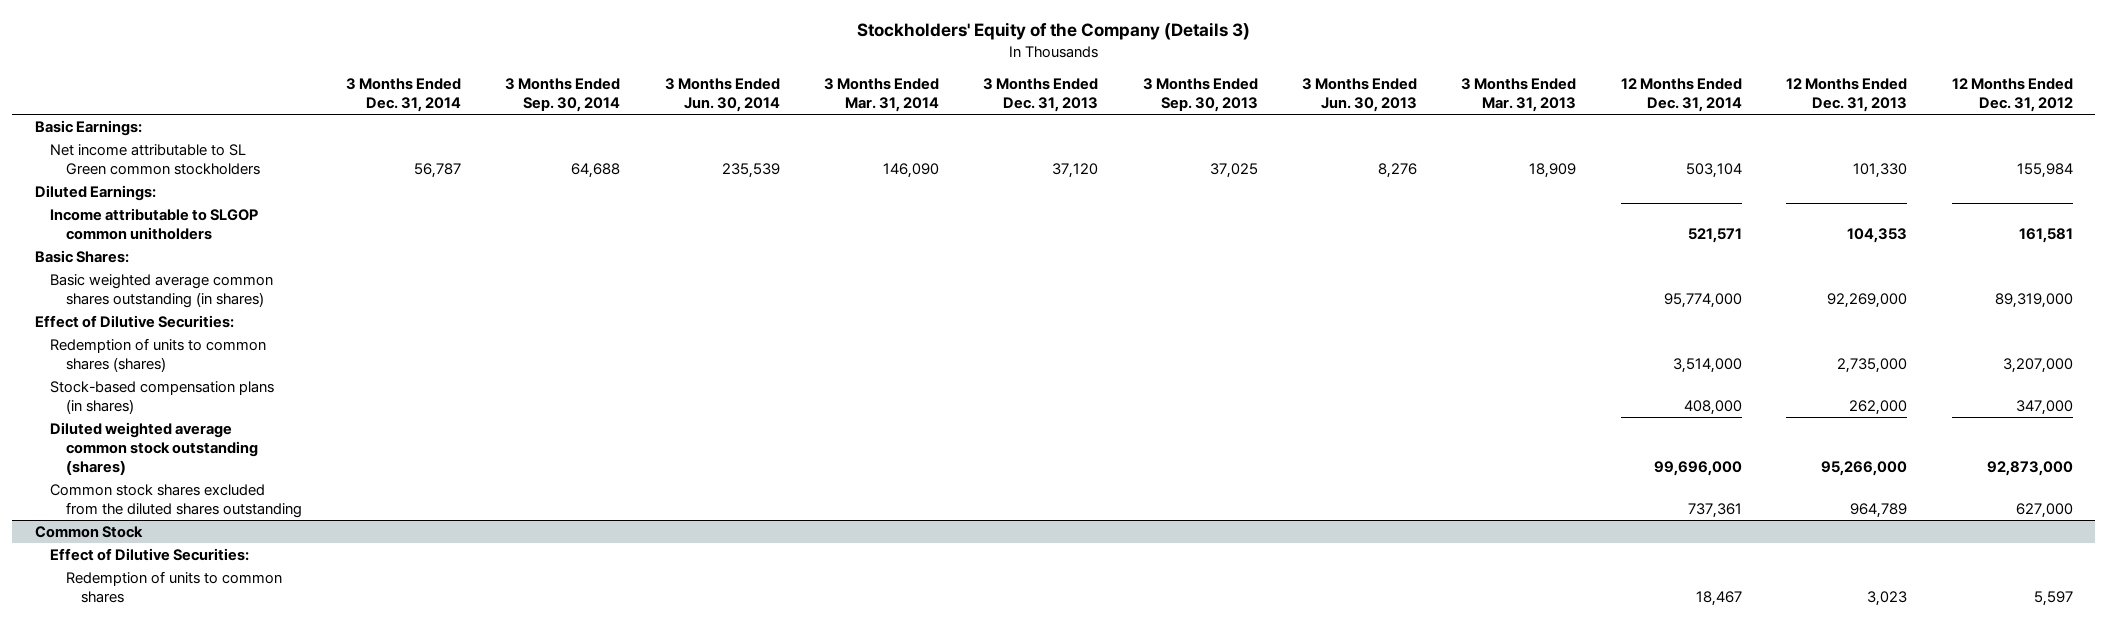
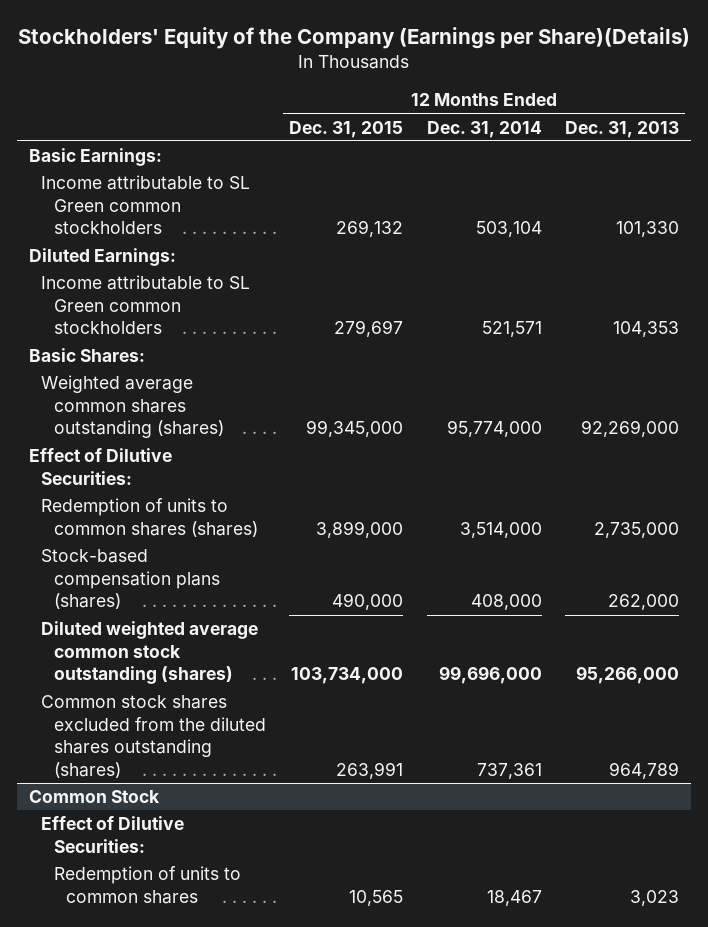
[856,22,1250,41] Stockholders' Equity of the Company (Details 3) -> [17,27,690,50] Stockholders' Equity of the Company (Earnings per Share)(Details)
[345,77,461,112] 3 Months Ended Dec. 31, 2014 -> none
[505,77,621,112] 3 Months Ended Sep. 30, 2014 -> none
[664,77,780,112] 3 Months Ended Jun. 30, 2014 -> none
[824,77,940,112] 3 Months Ended Mar. 31, 2014 -> none
[983,77,1099,112] 3 Months Ended Dec. 31, 2013 -> none
[1142,77,1258,112] 3 Months Ended Sep. 30, 2013 -> none
[1302,77,1418,112] 3 Months Ended Jun. 30, 2013 -> none
[1461,77,1577,112] 3 Months Ended Mar. 31, 2013 -> none
[1951,77,2073,112] 12 Months Ended Dec. 31, 2012 -> none
none -> [289,120,404,138] Dec. 31, 2015
[50,144,260,176] Net income attributable to SL Green common stockholders -> [41,175,251,235] Income attributable to SL Green common stockholders
[50,208,259,241] Income attributable to SLGOP common unitholders -> [41,275,251,335] Income attributable to SL Green common stockholders
[50,274,274,309] Basic weighted average common shares outstanding (in shares) -> [41,375,224,439] Weighted average common shares outstanding (shares)
[50,381,275,415] Stock-based compensation plans (in shares) -> [41,549,220,610] Stock-based compensation plans (shares)
[50,484,302,519] Common stock shares excluded from the diluted shares outstanding -> [41,695,266,778] Common stock shares excluded from the diluted shares outstanding (shares)

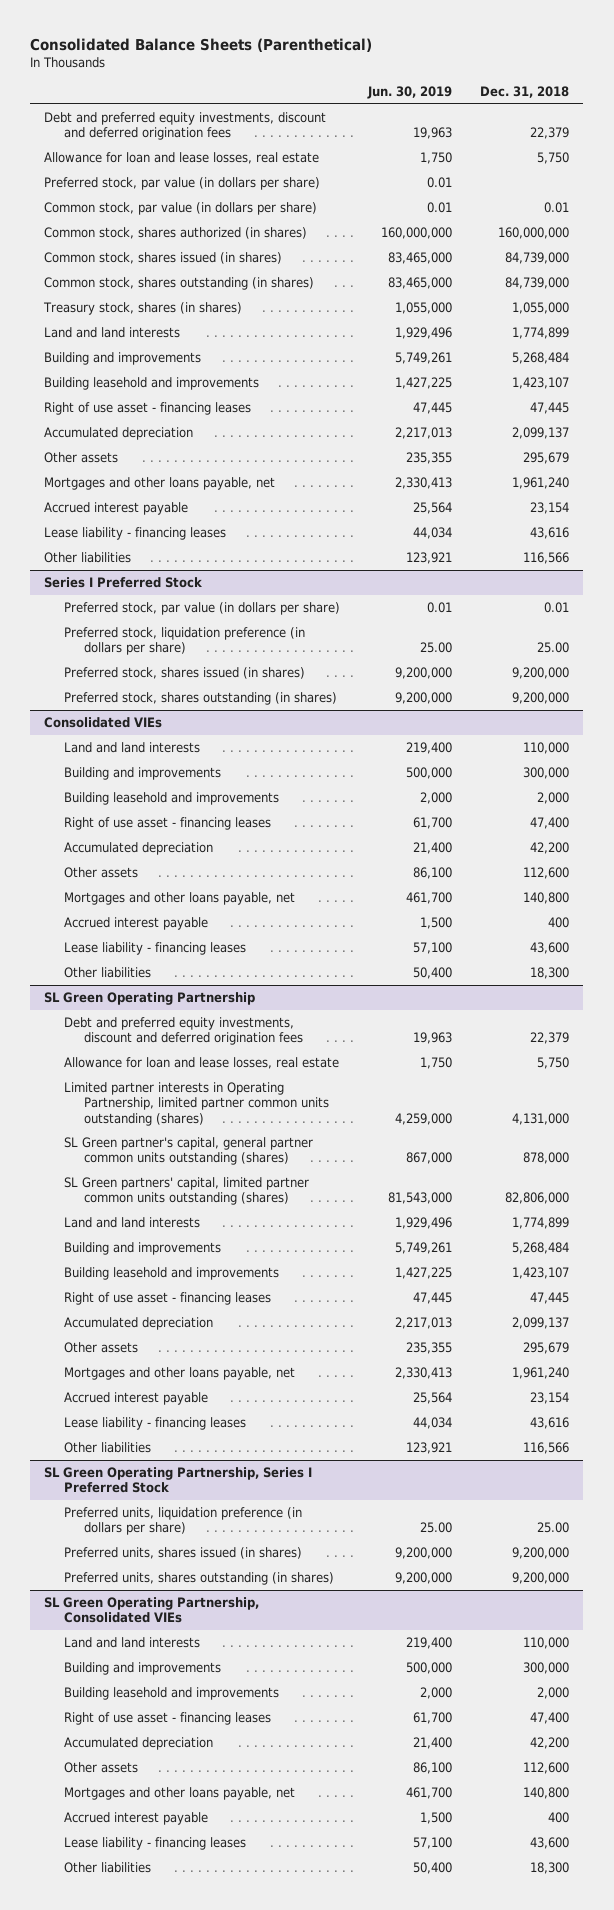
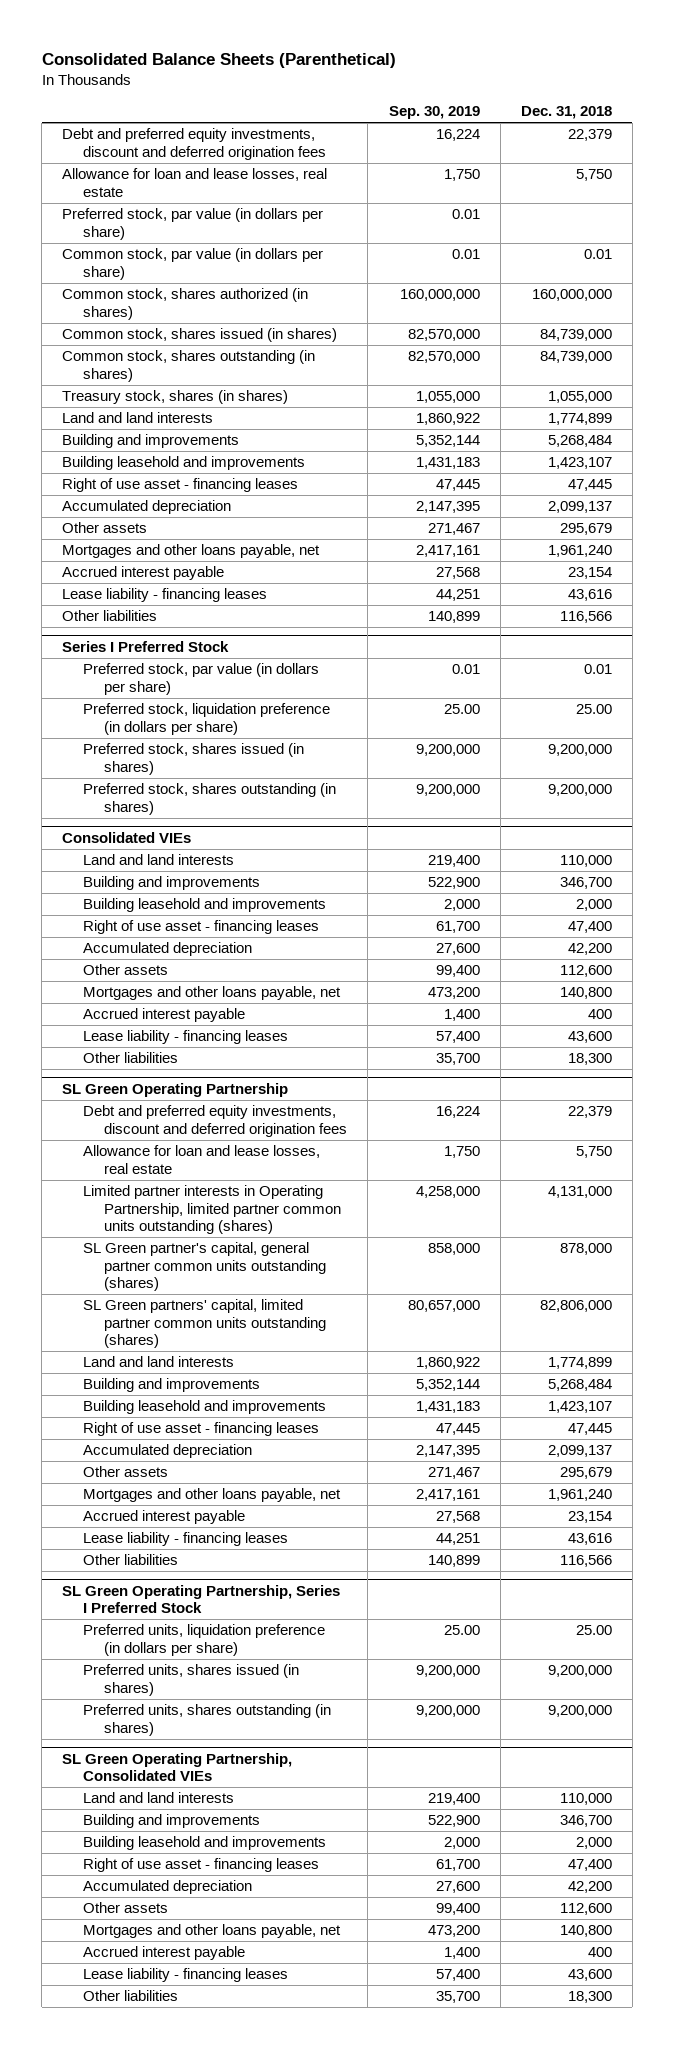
[367,86,453,100] Jun. 30, 2019 -> none
none -> [388,106,480,120] Sep. 30, 2019
[523,766,570,779] 300,000 -> [559,877,612,890] 346,700
[523,1661,570,1674] 300,000 -> [559,1815,612,1828] 346,700

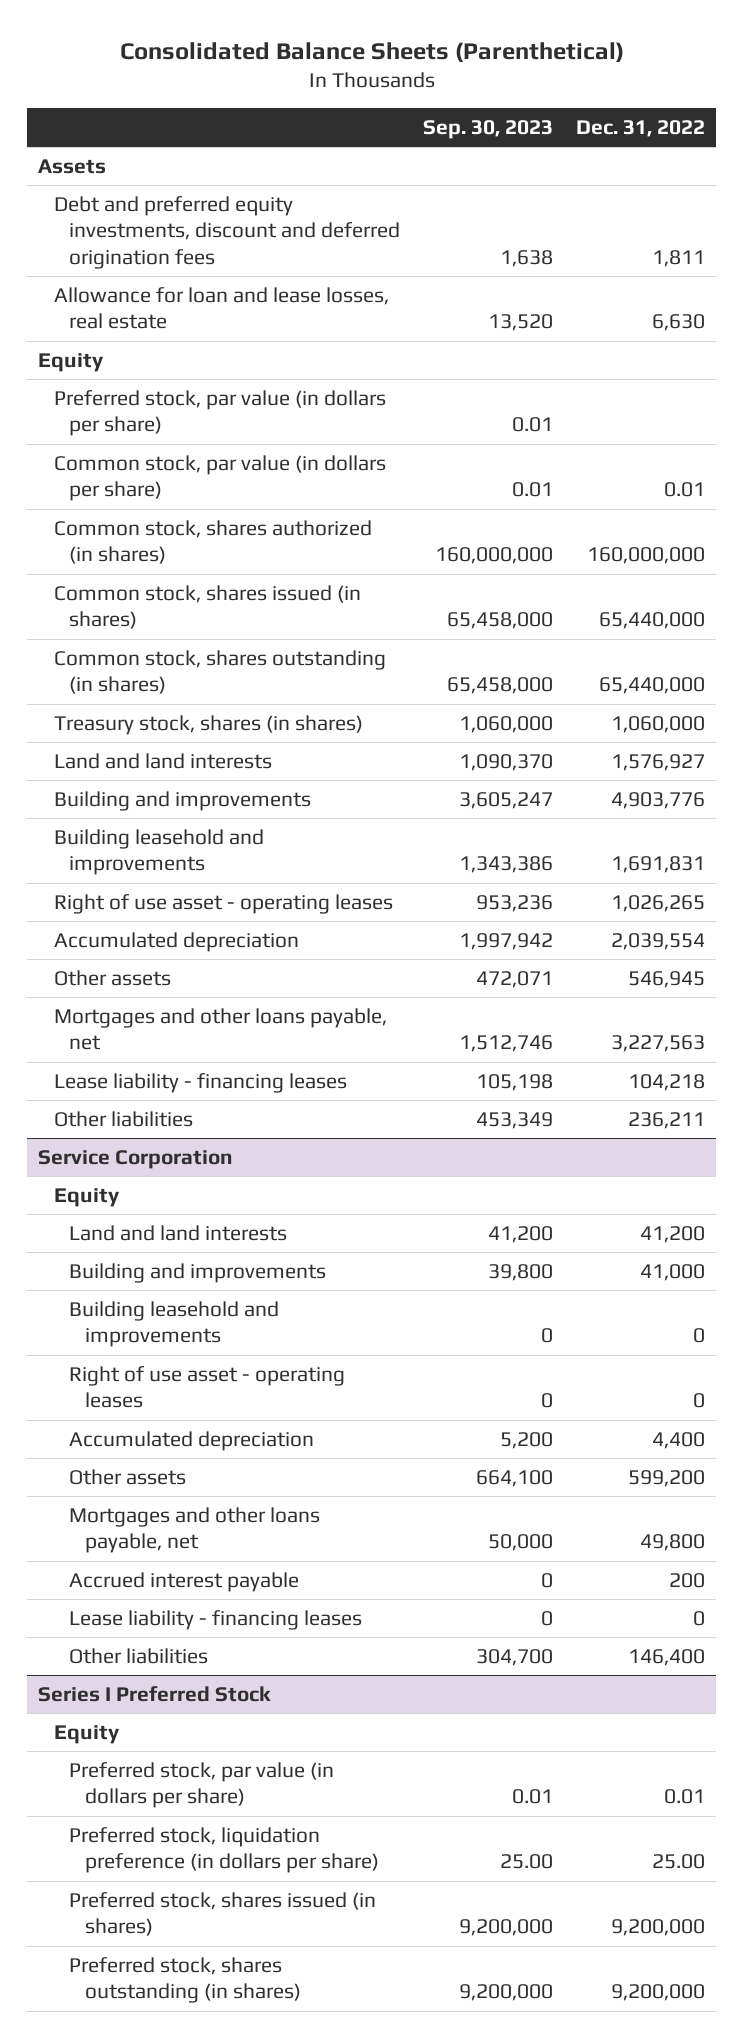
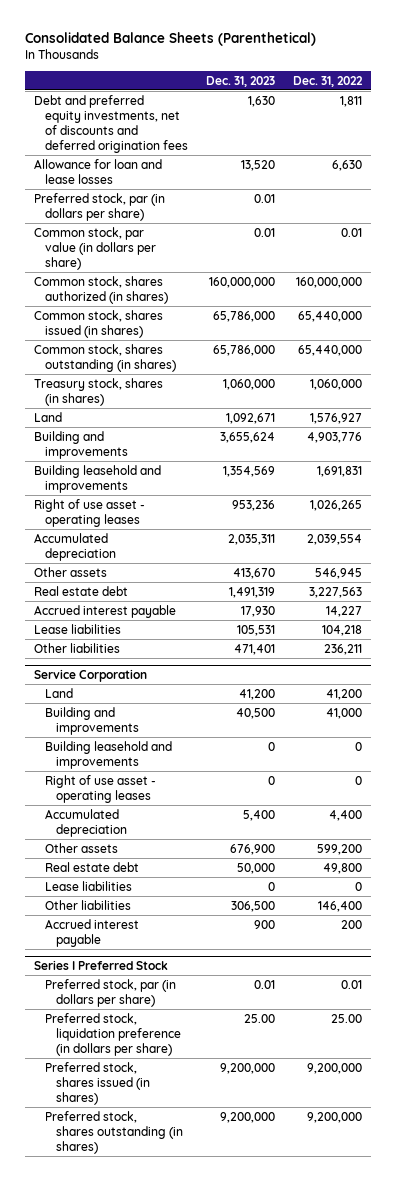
[422,119,553,139] Sep. 30, 2023 -> none
none -> [206,75,276,87] Dec. 31, 2023
[38,158,107,174] Assets -> none
[38,352,105,372] Equity -> none
[53,195,401,269] Debt and preferred equity investments, discount and deferred origination fees -> [34,94,188,153] Debt and preferred equity investments, net of discounts and deferred origination fees
[53,286,389,330] Allowance for loan and lease losses, real estate -> [34,158,163,184] Allowance for loan and lease losses
[53,389,386,437] Preferred stock, par value (in dollars per share) -> [34,192,166,221] Preferred stock, par (in dollars per share)
[53,752,272,769] Land and land interests -> [34,411,63,422] Land
[53,1007,387,1051] Mortgages and other loans payable, net -> [34,585,129,596] Real estate debt
none -> [34,604,177,618] Accrued interest payable
[53,1072,347,1093] Lease liability - financing leases -> [34,623,122,634] Lease liabilities
[53,1187,120,1207] Equity -> none
[69,1224,288,1241] Land and land interests -> [44,687,73,698] Land
[69,1506,321,1554] Mortgages and other loans payable, net -> [44,861,139,872] Real estate debt
[69,1609,363,1630] Lease liability - financing leases -> [44,880,132,891] Lease liabilities
[69,1571,300,1592] Accrued interest payable -> [44,918,139,947] Accrued interest payable
[53,1724,120,1744] Equity -> none
[69,1761,335,1809] Preferred stock, par value (in dollars per share) -> [44,978,176,1007] Preferred stock, par (in dollars per share)

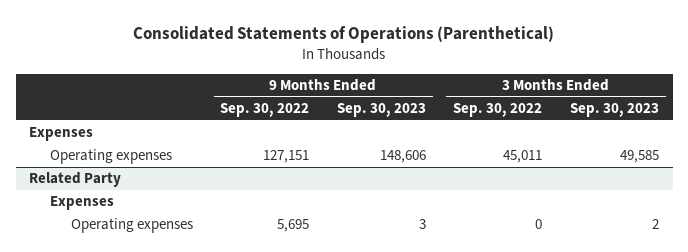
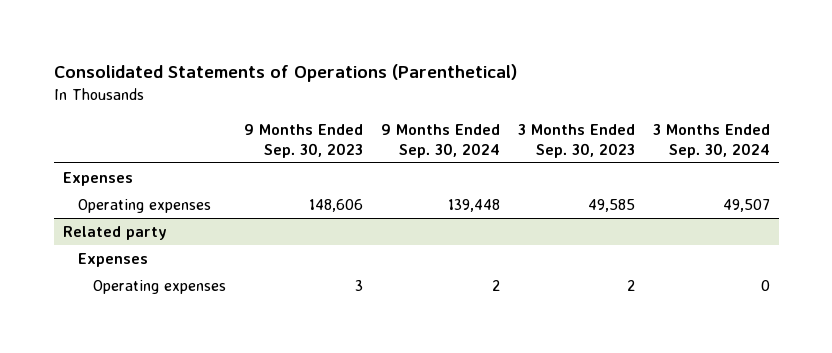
[220,103,310,118] Sep. 30, 2022 -> none
[453,103,543,118] Sep. 30, 2022 -> none
none -> [381,123,501,158] 9 Months Ended Sep. 30, 2024
none -> [652,123,770,158] 3 Months Ended Sep. 30, 2024
[29,172,122,188] Related Party -> [62,225,167,240] Related party

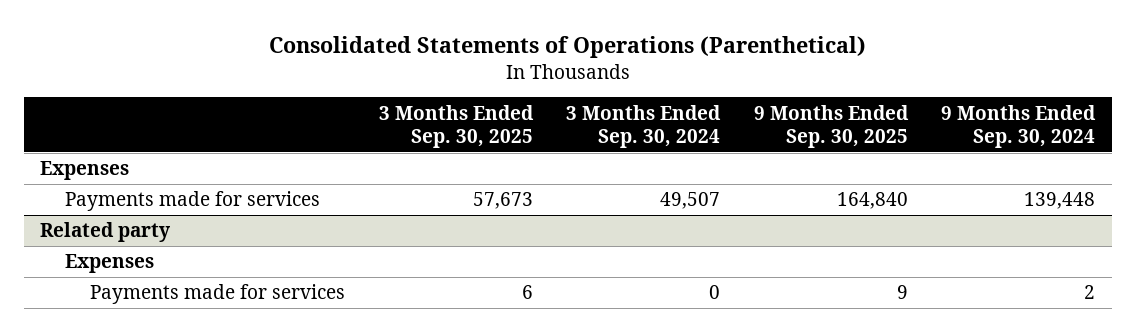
[244,123,364,158] 9 Months Ended Sep. 30, 2023 -> none
[517,123,635,158] 3 Months Ended Sep. 30, 2023 -> none
none -> [378,104,534,149] 3 Months Ended Sep. 30, 2025
none -> [753,104,909,149] 9 Months Ended Sep. 30, 2025
[77,198,211,213] Operating expenses -> [65,191,321,212] Payments made for services
[93,279,227,294] Operating expenses -> [90,284,346,305] Payments made for services

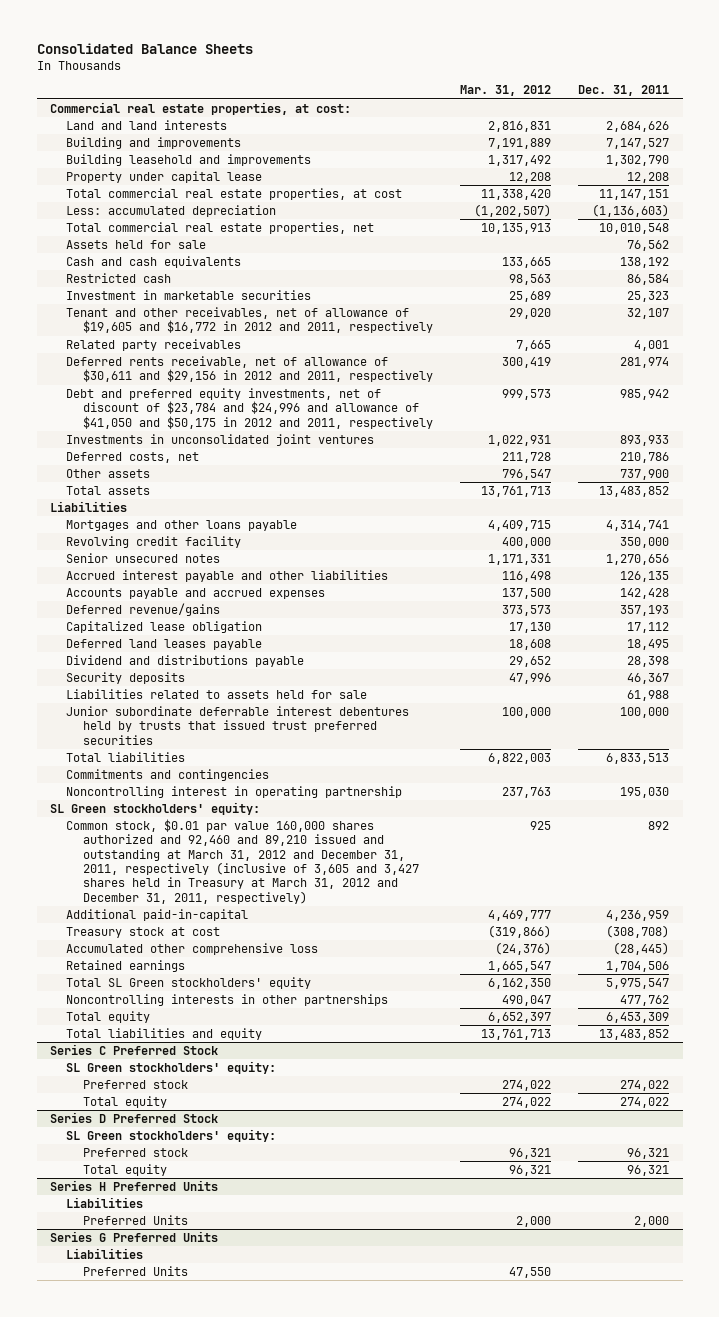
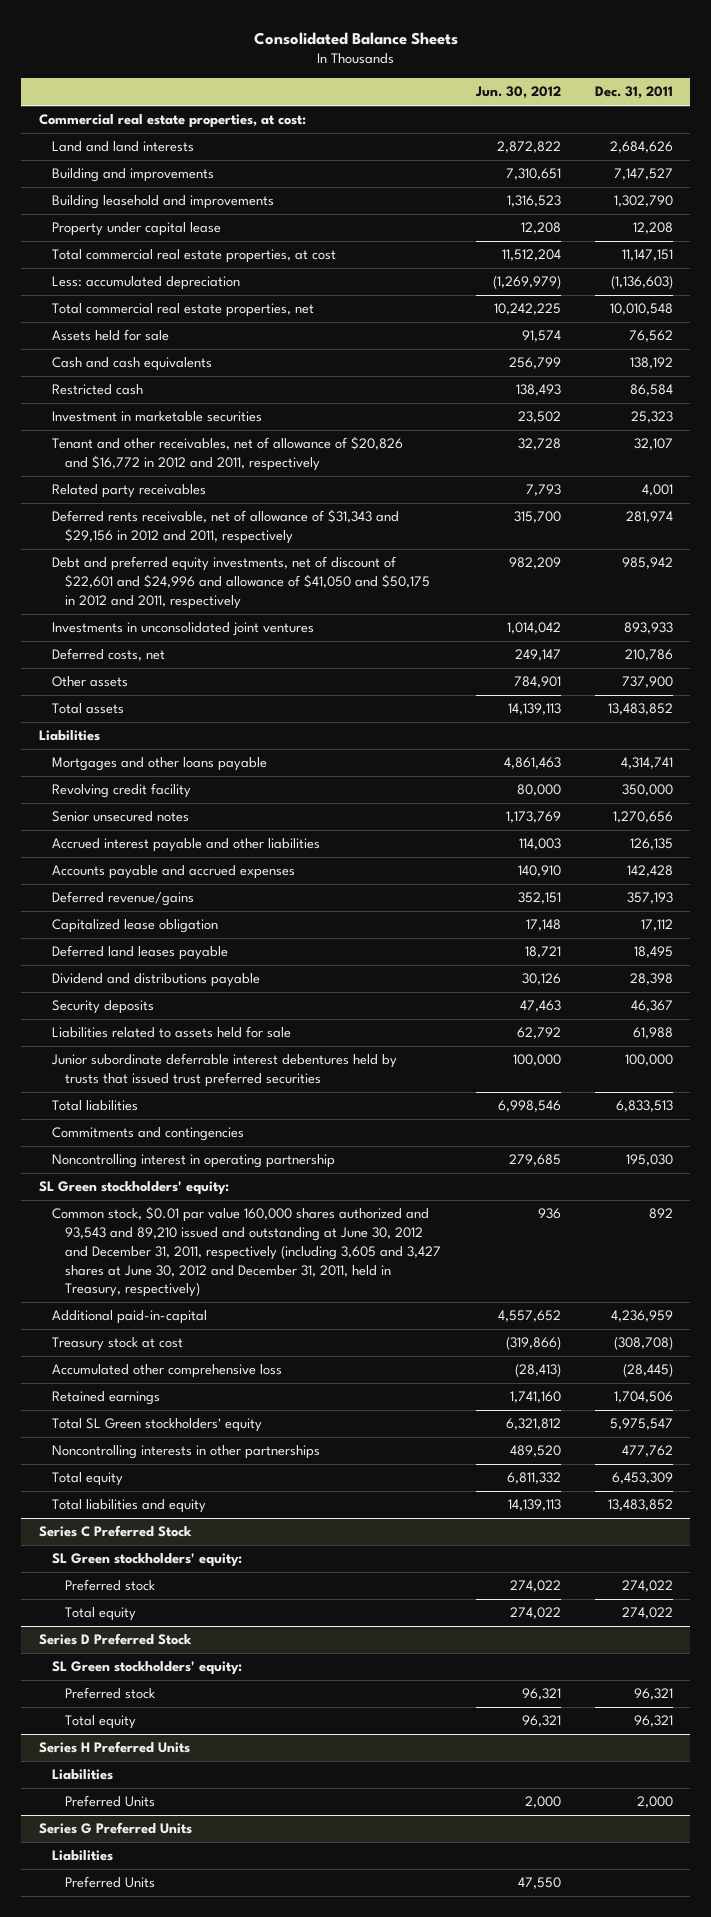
[460,85,552,97] Mar. 31, 2012 -> none
none -> [474,86,561,100] Jun. 30, 2012
[66,306,433,334] Tenant and other receivables, net of allowance of $19,605 and $16,772 in 2012 and 2011, respectively -> [51,436,403,472] Tenant and other receivables, net of allowance of $20,826 and $16,772 in 2012 and 2011, respectively
[66,355,433,383] Deferred rents receivable, net of allowance of $30,611 and $29,156 in 2012 and 2011, respectively -> [51,509,399,545] Deferred rents receivable, net of allowance of $31,343 and $29,156 in 2012 and 2011, respectively
[66,387,433,429] Debt and preferred equity investments, net of discount of $23,784 and $24,996 and allowance of $41,050 and $50,175 in 2012 and 2011, respectively -> [51,556,431,609] Debt and preferred equity investments, net of discount of $22,601 and $24,996 and allowance of $41,050 and $50,175 in 2012 and 2011, respectively
[66,818,419,904] Common stock, $0.01 par value 160,000 shares authorized and 92,460 and 89,210 issued and outstanding at March 31, 2012 and December 31, 2011, respectively (inclusive of 3,605 and 3,427 shares held in Treasury at March 31, 2012 and December 31, 2011, respectively) -> [51,1206,442,1298] Common stock, $0.01 par value 160,000 shares authorized and 93,543 and 89,210 issued and outstanding at June 30, 2012 and December 31, 2011, respectively (including 3,605 and 3,427 shares at June 30, 2012 and December 31, 2011, held in Treasury, respectively)

